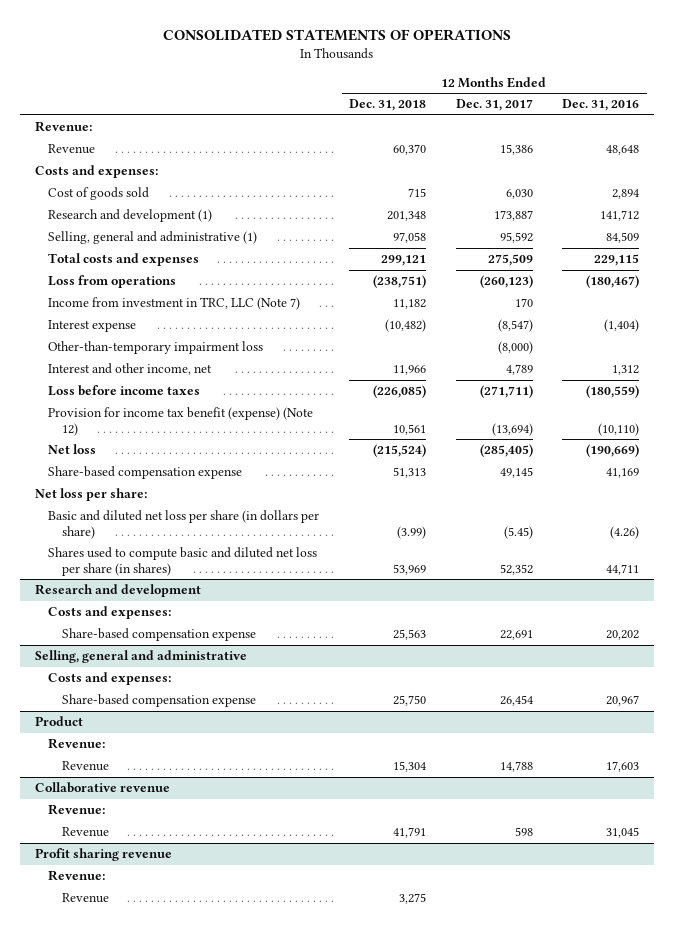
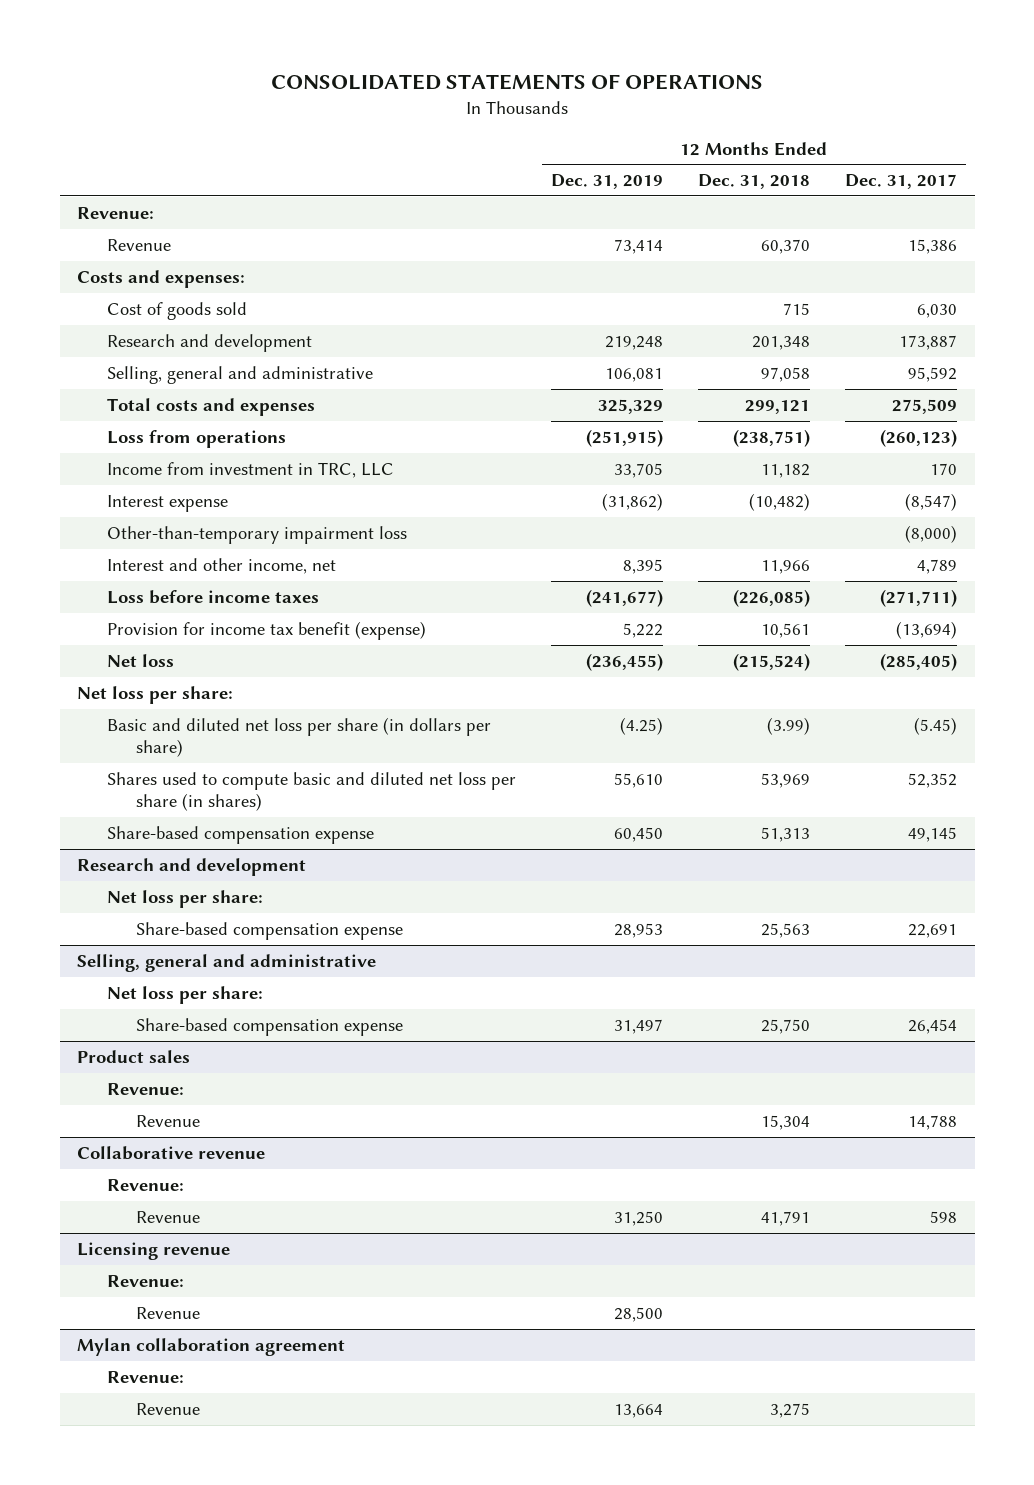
[562,99,640,112] Dec. 31, 2016 -> none
none -> [550,174,663,190] Dec. 31, 2019
[48,209,213,223] Research and development (1) -> [106,333,312,352] Research and development
[48,231,258,245] Selling, general and administrative (1) -> [106,365,373,384] Selling, general and administrative
[48,297,301,311] Income from investment in TRC, LLC (Note 7) -> [106,461,394,478] Income from investment in TRC, LLC
[48,407,314,436] Provision for income tax benefit (expense) (Note 12) -> [106,620,426,640] Provision for income tax benefit (expense)
[48,466,243,480] Share-based compensation expense -> [106,825,374,844] Share-based compensation expense
[48,606,172,620] Costs and expenses: -> none
none -> [106,889,263,908] Net loss per share:
[48,672,172,686] Costs and expenses: -> none
none -> [106,985,263,1004] Net loss per share:
[34,716,83,727] Product -> [77,1049,191,1063] Product sales
[34,848,172,862] Profit sharing revenue -> none
none -> [77,1241,231,1260] Licensing revenue
none -> [136,1306,201,1319] Revenue
none -> [77,1337,346,1356] Mylan collaboration agreement
none -> [106,1370,184,1383] Revenue:

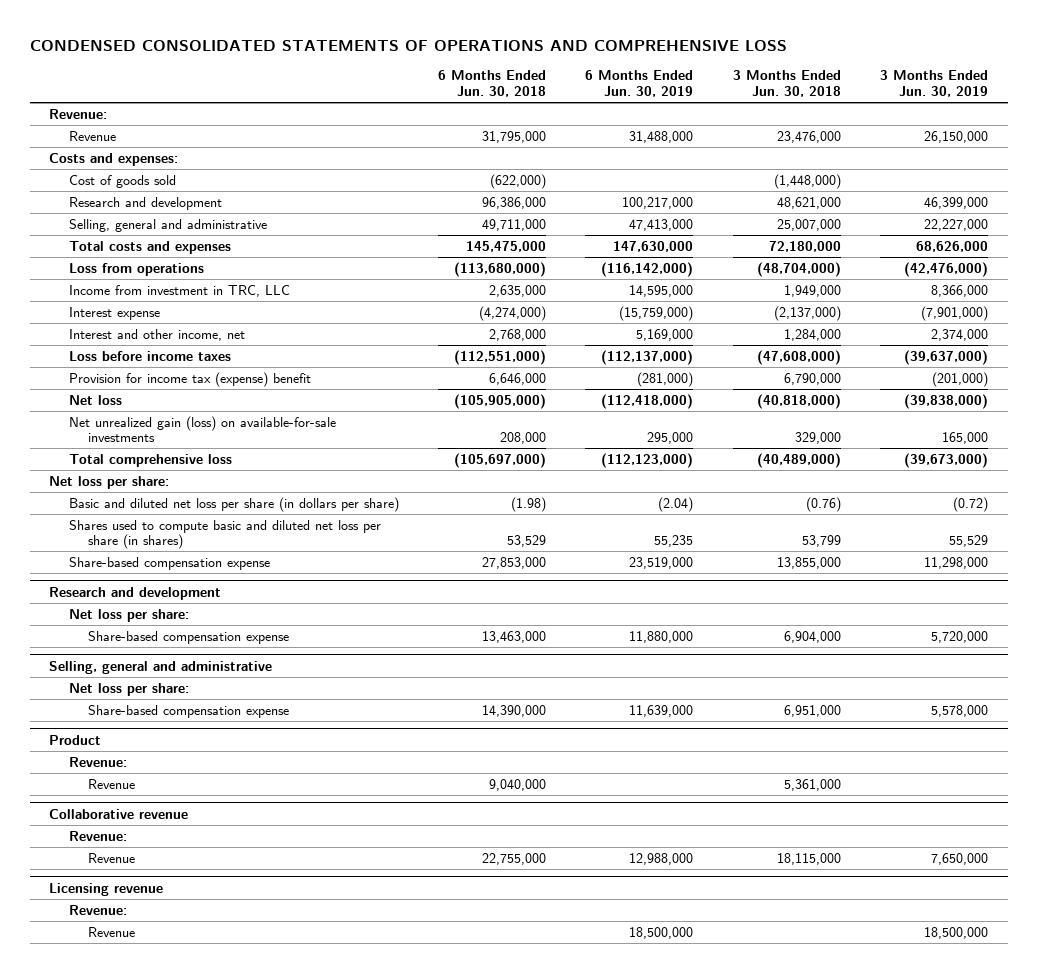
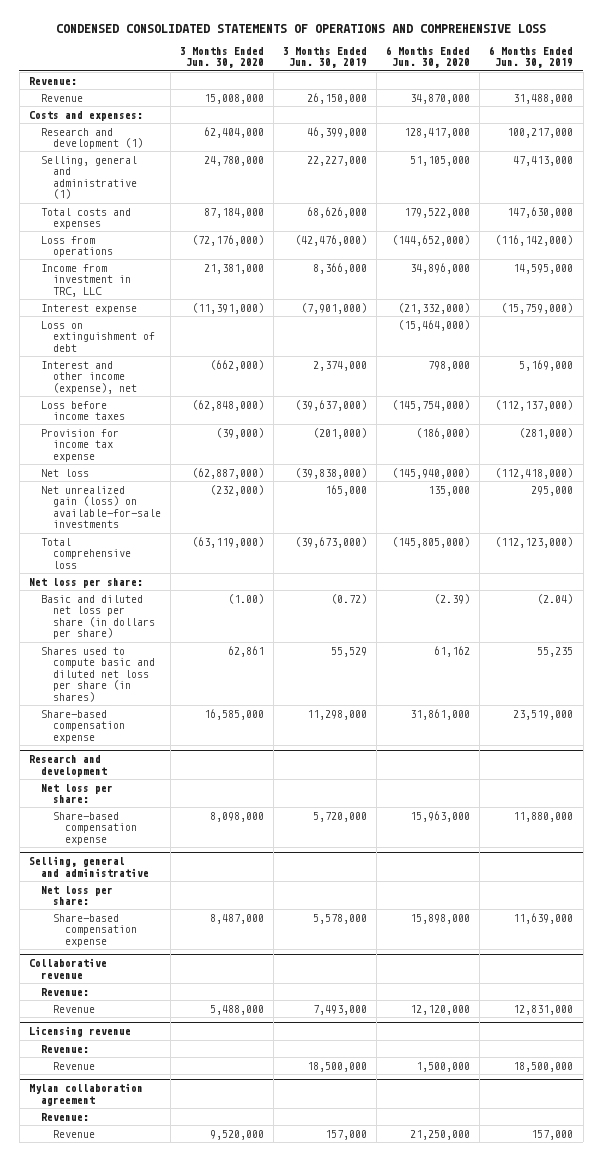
[437,70,546,97] 6 Months Ended Jun. 30, 2018 -> none
[732,70,841,97] 3 Months Ended Jun. 30, 2018 -> none
none -> [180,46,265,69] 3 Months Ended Jun. 30, 2020
none -> [386,45,471,69] 6 Months Ended Jun. 30, 2020
[68,174,176,188] Cost of goods sold -> none
[68,196,222,210] Research and development -> [40,127,144,150] Research and development (1)
[68,218,267,232] Selling, general and administrative -> [40,155,138,200] Selling, general and administrative (1)
none -> [40,320,156,352] Loss on extinguishment of debt
[68,328,245,341] Interest and other income, net -> [40,360,138,394] Interest and other income (expense), net
[68,371,311,387] Provision for income tax (expense) benefit -> [40,428,119,462] Provision for income tax expense
[49,734,102,745] Product -> none
[68,756,127,767] Revenue: -> none
[87,778,135,789] Revenue -> none
[629,852,694,865] 12,988,000 -> [513,1004,574,1015] 12,831,000
[930,852,988,865] 7,650,000 -> [313,1004,368,1015] 7,493,000
none -> [28,1083,143,1107] Mylan collaboration agreement
none -> [40,1112,89,1121] Revenue:
none -> [53,1129,96,1138] Revenue

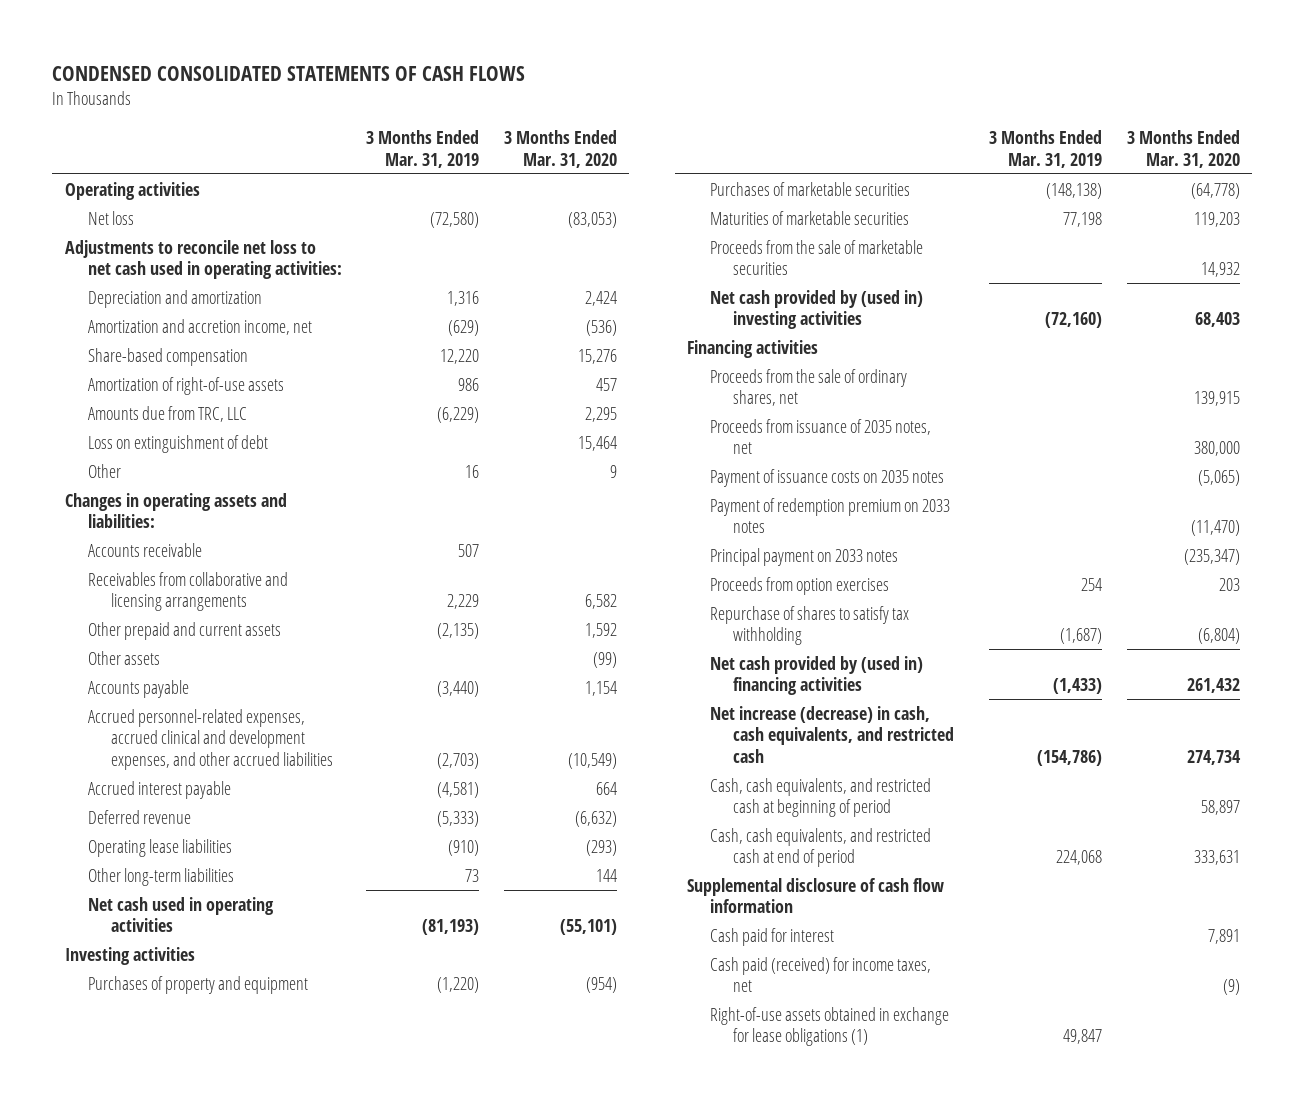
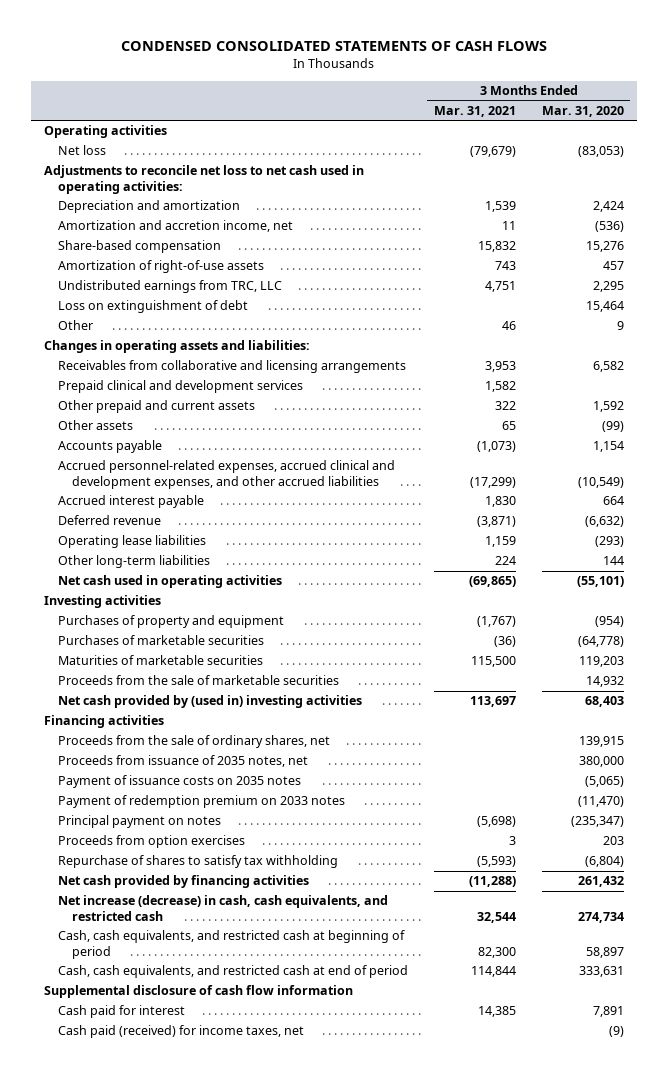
[366,130,480,168] 3 Months Ended Mar. 31, 2019 -> none
none -> [433,105,516,117] Mar. 31, 2021
[87,405,247,422] Amounts due from TRC, LLC -> [57,280,282,294] Undistributed earnings from TRC, LLC
[87,542,202,557] Accounts receivable -> none
none -> [57,380,303,394] Prepaid clinical and development services
[710,547,899,566] Principal payment on 2033 notes -> [57,815,221,829] Principal payment on notes
[710,655,924,696] Net cash provided by (used in) financing activities -> [57,875,309,889] Net cash provided by financing activities
[710,1006,950,1047] Right-of-use assets obtained in exchange for lease obligations (1) -> none

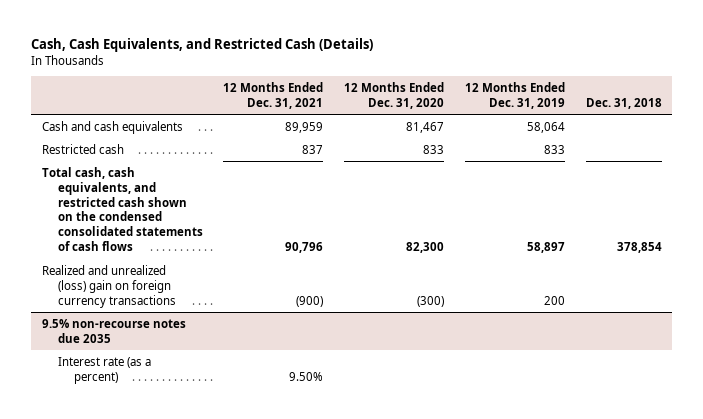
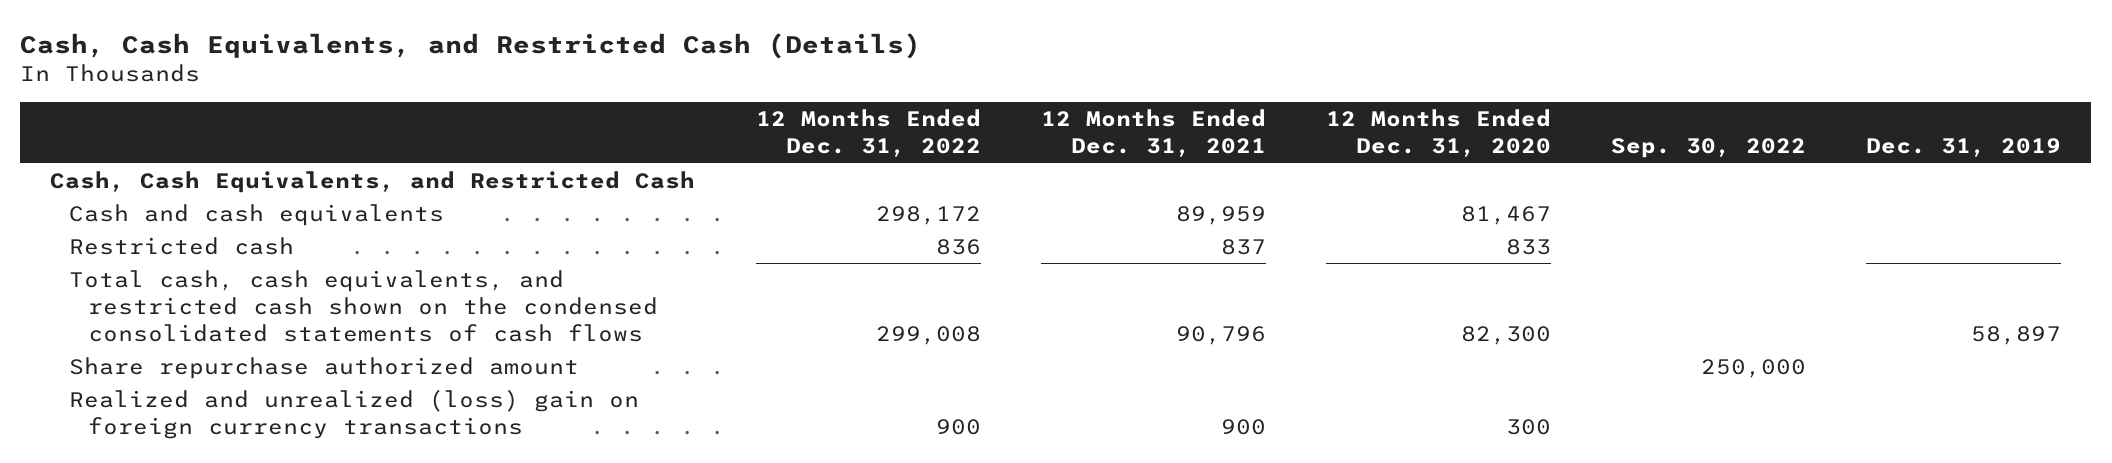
[464,81,565,109] 12 Months Ended Dec. 31, 2019 -> none
[585,97,662,109] Dec. 31, 2018 -> none
none -> [755,109,981,158] 12 Months Ended Dec. 31, 2022
none -> [1611,138,1807,159] Sep. 30, 2022
none -> [1866,138,2062,158] Dec. 31, 2019
none -> [50,171,696,194] Cash, Cash Equivalents, and Restricted Cash
[41,318,186,343] 9.5% non-recourse notes due 2035 -> none
[57,356,151,384] Interest rate (as a percent) -> none
none -> [68,357,579,380] Share repurchase authorized amount
[296,295,324,307] (900) -> [1220,418,1266,435] 900
[417,295,445,307] (300) -> [1505,418,1551,435] 300

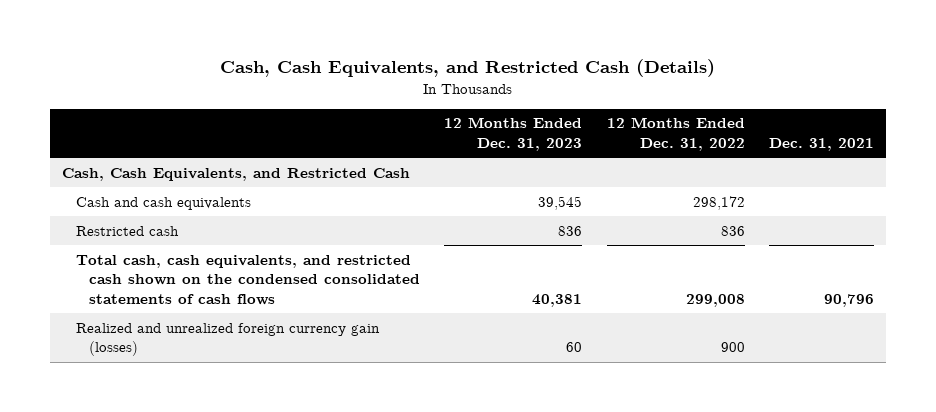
[1040,109,1266,158] 12 Months Ended Dec. 31, 2021 -> none
[1325,109,1551,158] 12 Months Ended Dec. 31, 2020 -> none
[1611,138,1807,159] Sep. 30, 2022 -> none
[1866,138,2062,158] Dec. 31, 2019 -> none
none -> [444,117,583,151] 12 Months Ended Dec. 31, 2023
none -> [769,137,875,151] Dec. 31, 2021
[68,357,579,380] Share repurchase authorized amount -> none
[68,389,639,439] Realized and unrealized (loss) gain on foreign currency transactions -> [75,322,380,357] Realized and unrealized foreign currency gain (losses)

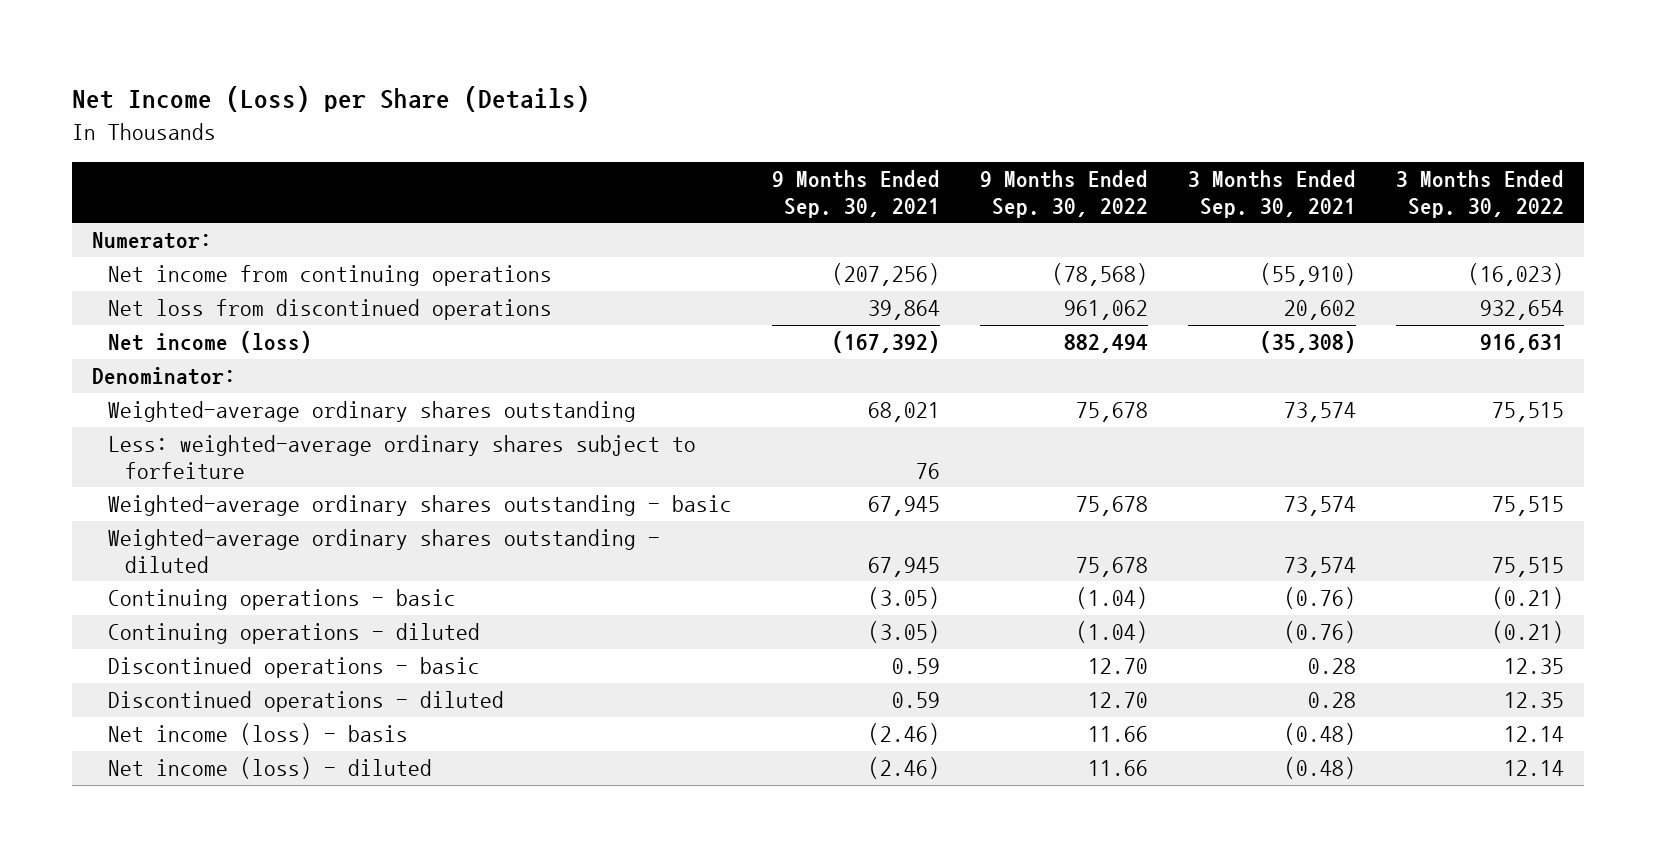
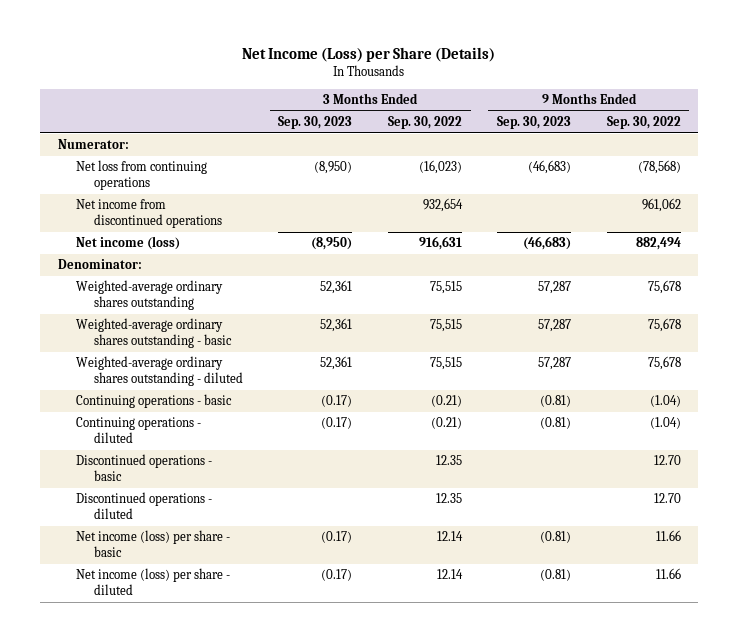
[772,170,941,218] 9 Months Ended Sep. 30, 2021 -> none
[1188,170,1357,218] 3 Months Ended Sep. 30, 2021 -> none
none -> [278,115,353,129] Sep. 30, 2023
none -> [497,115,572,129] Sep. 30, 2023
[108,265,553,287] Net income from continuing operations -> [75,160,207,190] Net loss from continuing operations
[108,299,553,321] Net loss from discontinued operations -> [75,199,222,228] Net income from discontinued operations
[108,435,697,479] Less: weighted-average ordinary shares subject to forfeiture -> none
[108,723,409,746] Net income (loss) - basis -> [75,530,230,557] Net income (loss) per share - basic
[108,757,433,780] Net income (loss) - diluted -> [75,568,230,595] Net income (loss) per share - diluted

